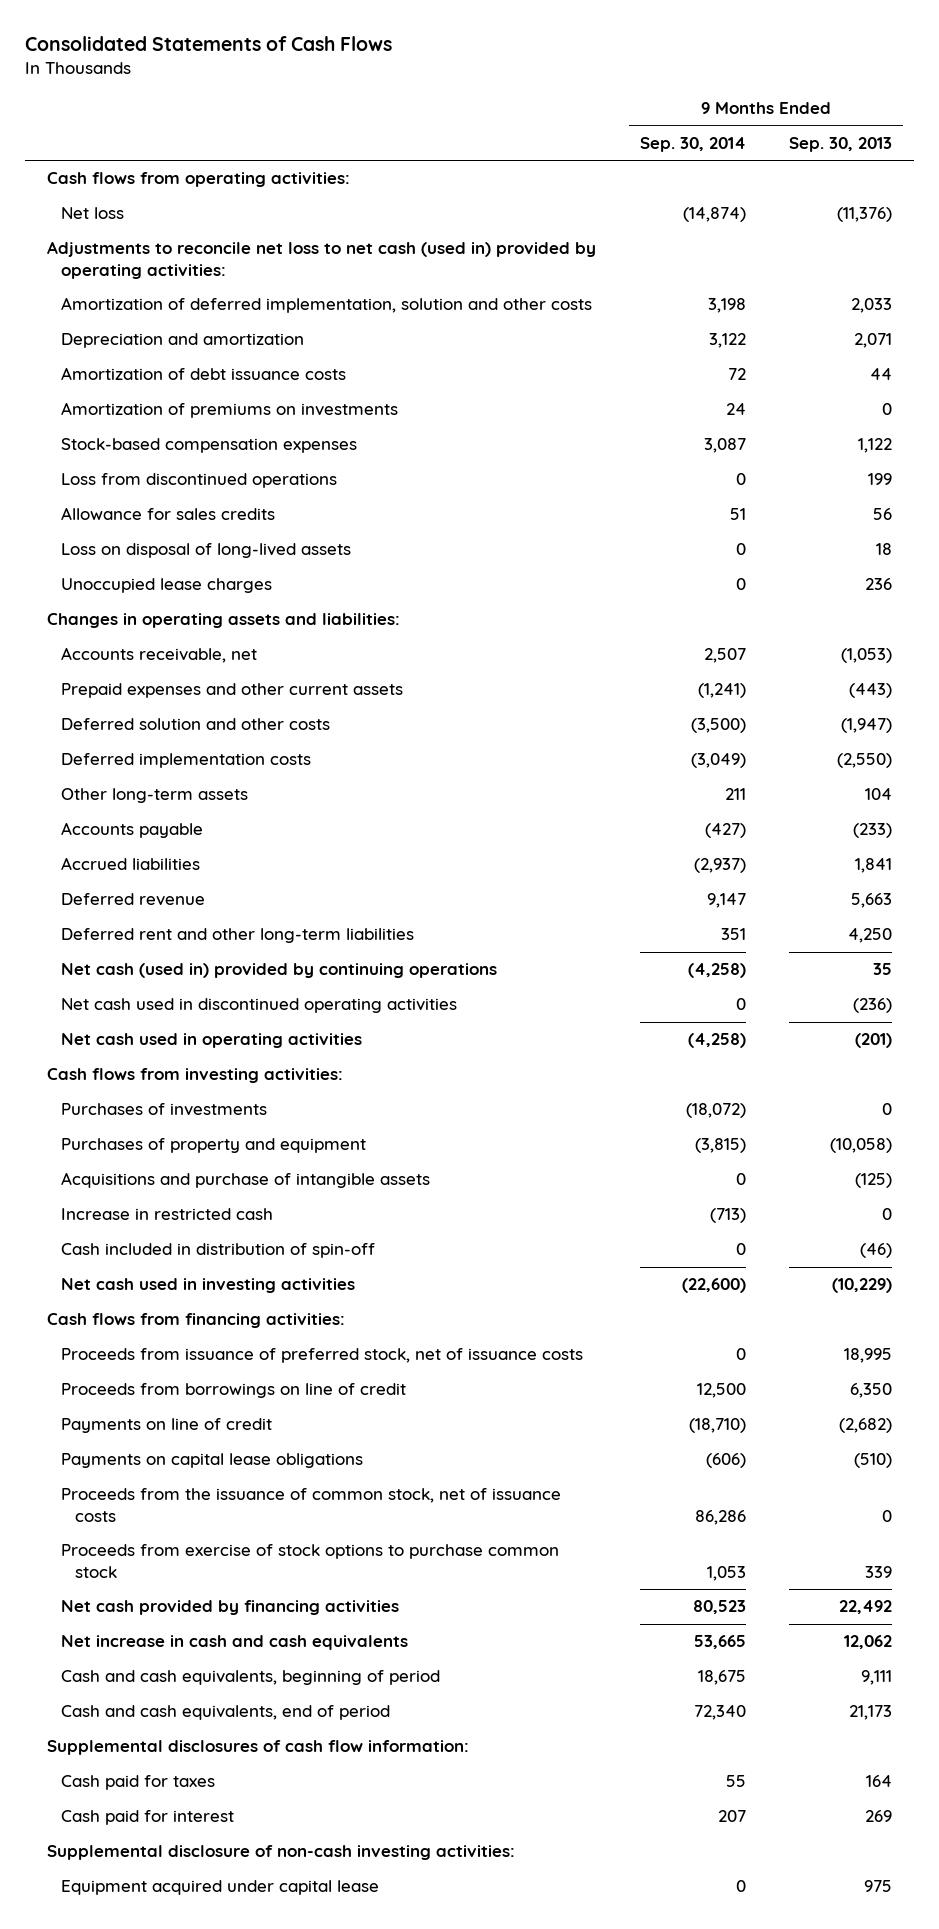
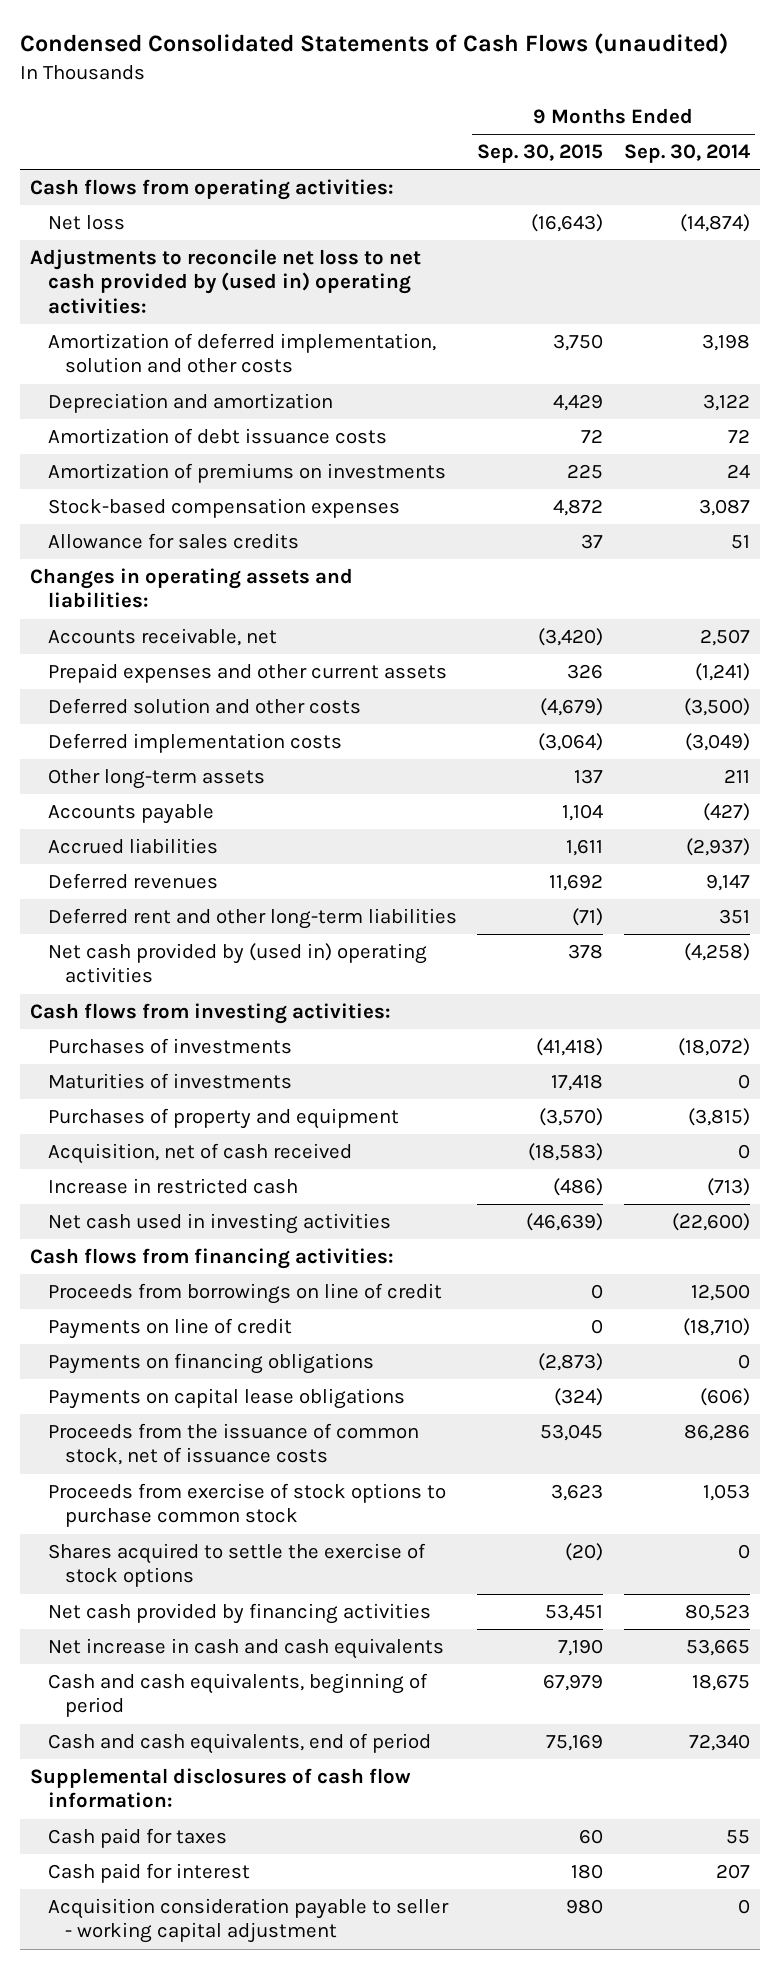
[24,36,392,52] Consolidated Statements of Cash Flows -> [19,33,728,55] Condensed Consolidated Statements of Cash Flows (unaudited)
[789,136,893,152] Sep. 30, 2013 -> none
none -> [477,144,604,164] Sep. 30, 2015
[46,241,596,280] Adjustments to reconcile net loss to net cash (used in) provided by operating activities: -> [30,248,422,315] Adjustments to reconcile net loss to net cash provided by (used in) operating activities:
[61,473,338,489] Loss from discontinued operations -> none
[61,543,352,559] Loss on disposal of long-lived assets -> none
[61,578,273,594] Unoccupied lease charges -> none
[61,893,206,907] Deferred revenue -> [47,872,218,889] Deferred revenues
[61,963,498,979] Net cash (used in) provided by continuing operations -> none
[61,998,458,1014] Net cash used in discontinued operating activities -> none
[61,1033,363,1049] Net cash used in operating activities -> [47,942,427,984] Net cash provided by (used in) operating activities
none -> [47,1072,292,1089] Maturities of investments
[61,1172,431,1189] Acquisitions and purchase of intangible assets -> none
none -> [47,1142,352,1164] Acquisition, net of cash received
[61,1243,376,1259] Cash included in distribution of spin-off -> none
[61,1348,584,1364] Proceeds from issuance of preferred stock, net of issuance costs -> none
none -> [47,1352,374,1374] Payments on financing obligations
none -> [47,1542,426,1588] Shares acquired to settle the exercise of stock options
[46,1845,515,1861] Supplemental disclosure of non-cash investing activities: -> none
[61,1880,380,1896] Equipment acquired under capital lease -> none
none -> [47,1897,449,1944] Acquisition consideration payable to seller - working capital adjustment

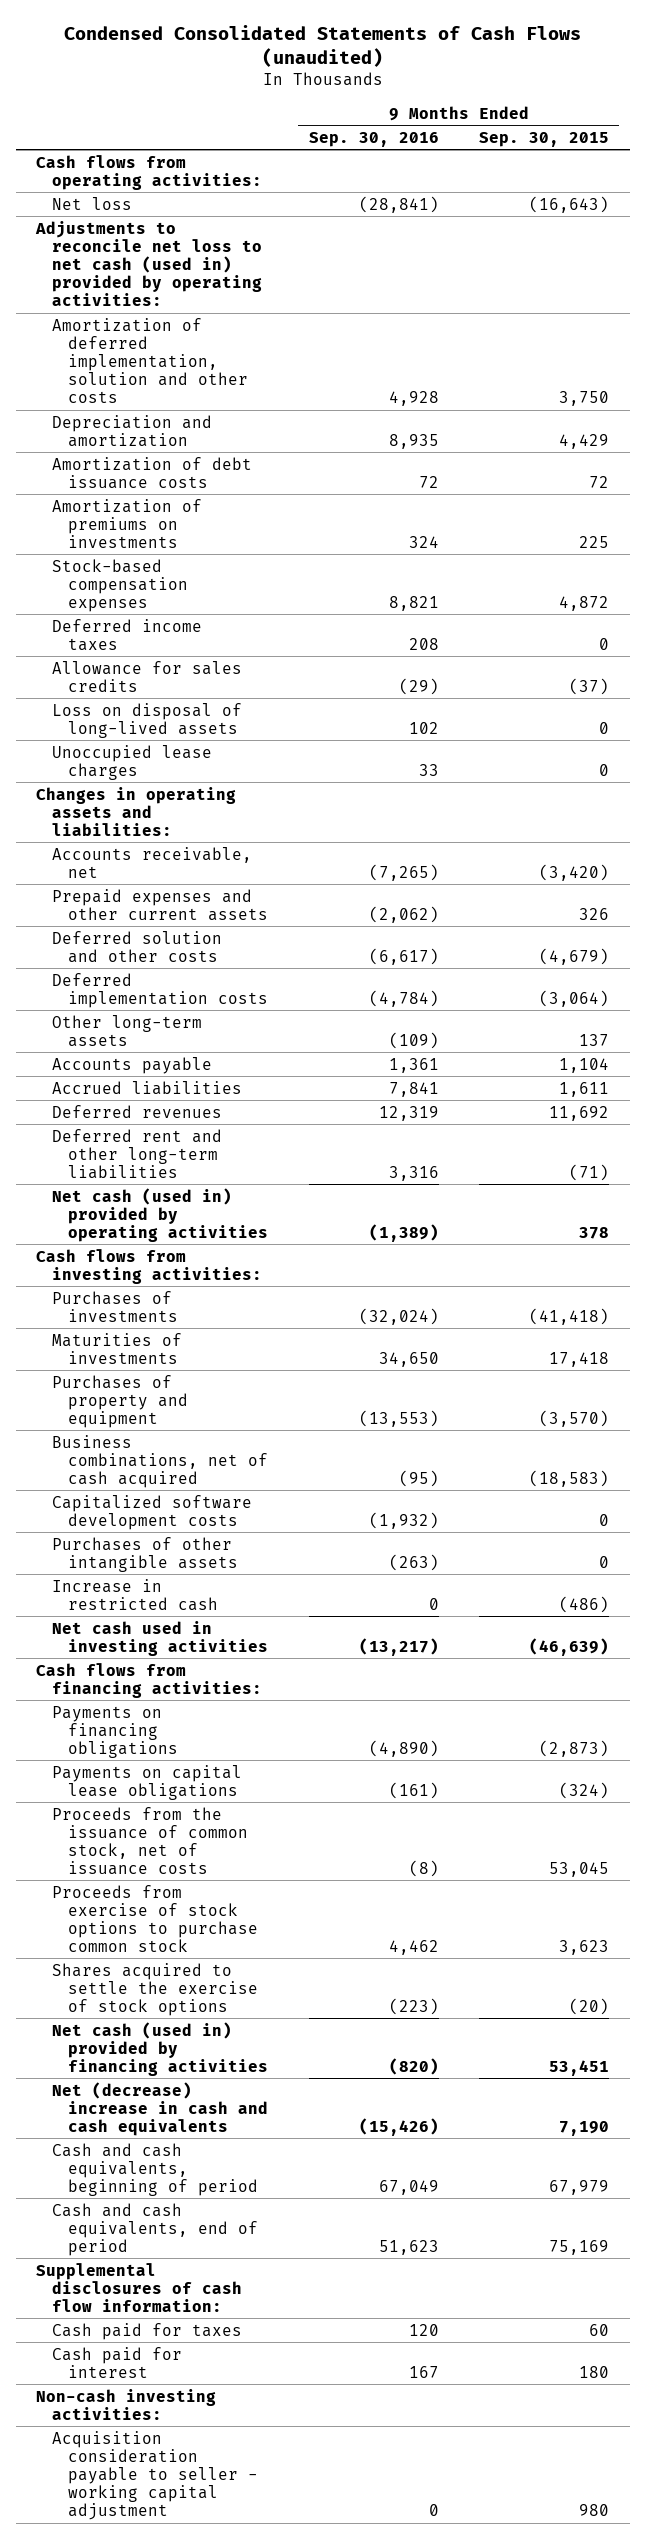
[623,144,750,164] Sep. 30, 2014 -> none
none -> [308,131,439,147] Sep. 30, 2016
[30,248,422,315] Adjustments to reconcile net loss to net cash provided by (used in) operating activities: -> [35,220,263,306] Adjustments to reconcile net loss to net cash (used in) provided by operating activities:
none -> [52,618,203,651] Deferred income taxes
[581,533,604,549] 37 -> [569,677,610,695] (37)
none -> [52,702,243,738] Loss on disposal of long-lived assets
none -> [52,744,213,780] Unoccupied lease charges
[47,942,427,984] Net cash provided by (used in) operating activities -> [52,1187,268,1242] Net cash (used in) provided by operating activities
[47,1142,352,1164] Acquisition, net of cash received -> [52,1434,268,1488] Business combinations, net of cash acquired
none -> [52,1494,253,1530] Capitalized software development costs
none -> [52,1536,238,1572] Purchases of other intangible assets
[47,1282,442,1304] Proceeds from borrowings on line of credit -> none
[47,1317,292,1339] Payments on line of credit -> none
[47,1602,431,1624] Net cash provided by financing activities -> [52,2021,268,2076] Net cash (used in) provided by financing activities
[47,1637,444,1659] Net increase in cash and cash equivalents -> [52,2081,268,2136] Net (decrease) increase in cash and cash equivalents
none -> [36,2388,217,2420] Non-cash investing activities:

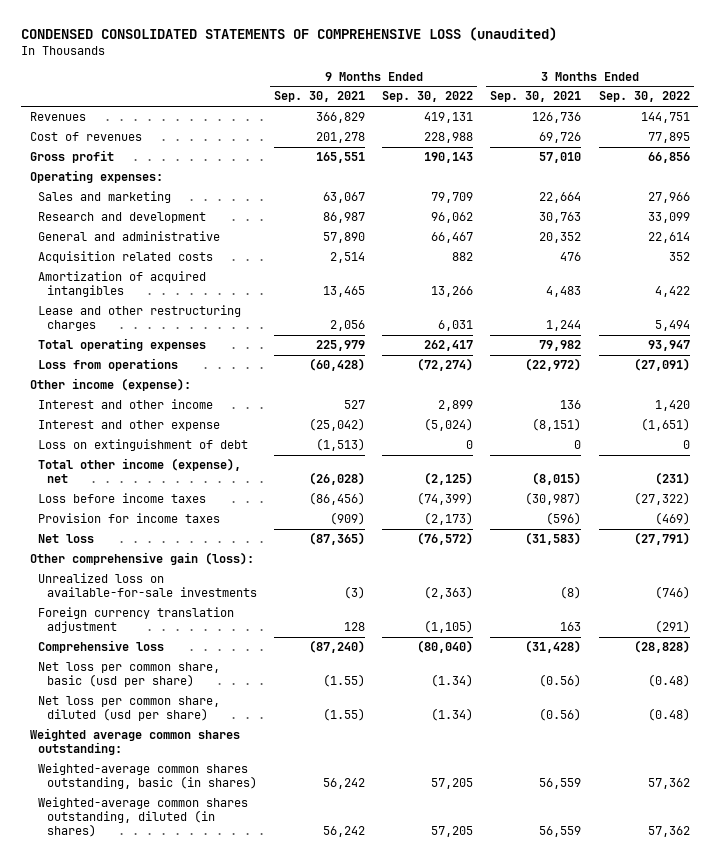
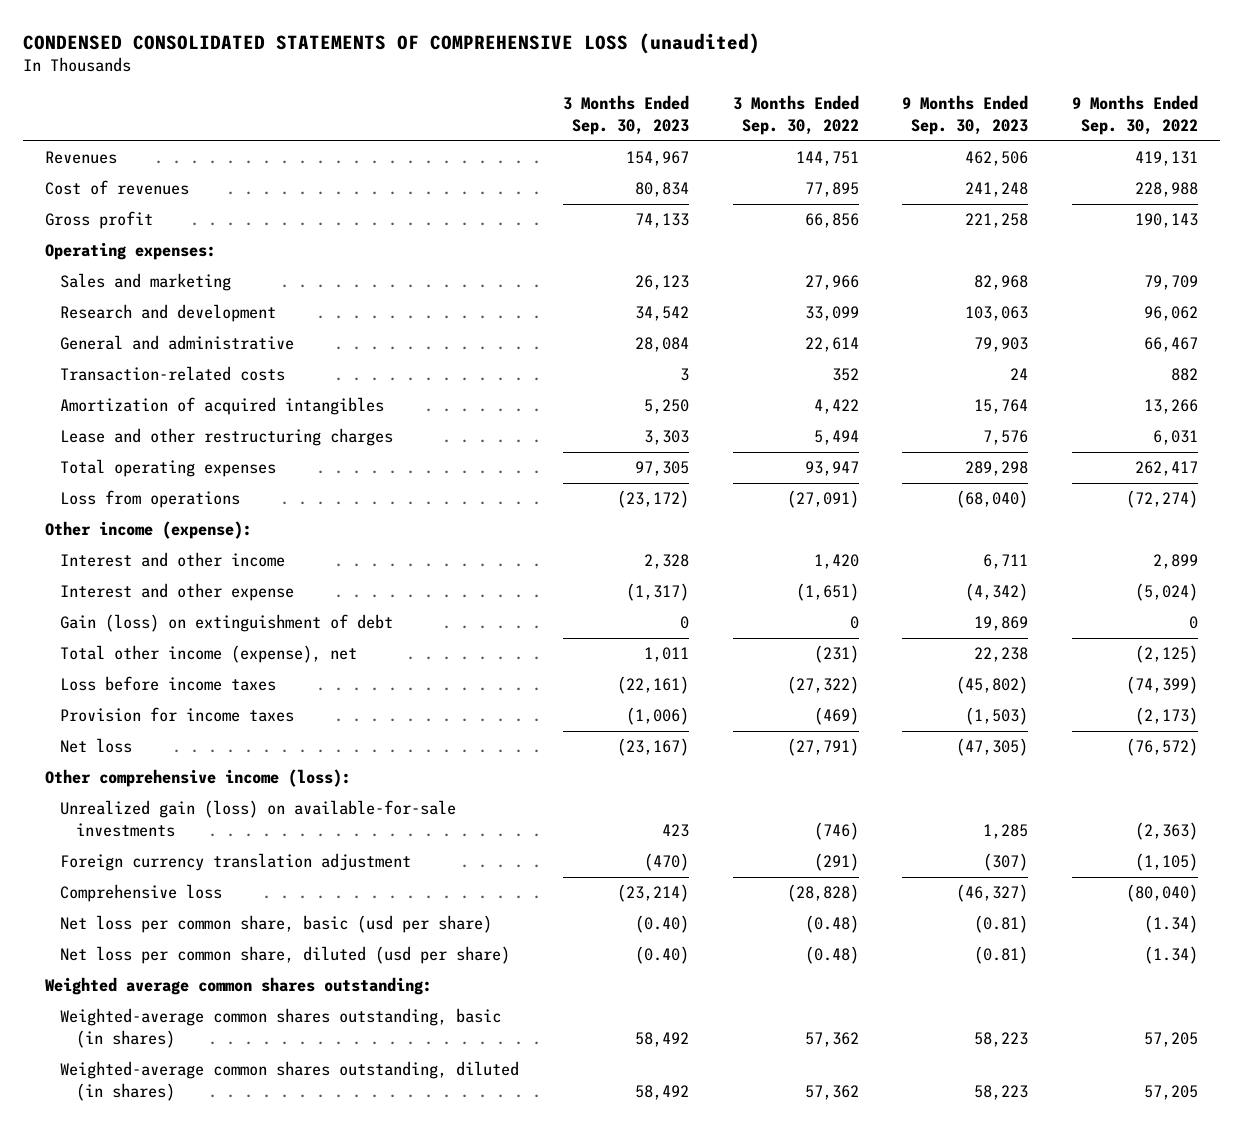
[274,91,366,103] Sep. 30, 2021 -> none
[490,91,582,103] Sep. 30, 2021 -> none
none -> [563,95,690,135] 3 Months Ended Sep. 30, 2023
none -> [902,95,1029,135] 9 Months Ended Sep. 30, 2023
[38,251,214,264] Acquisition related costs -> [60,366,286,382] Transaction-related costs
[38,439,249,452] Loss on extinguishment of debt -> [60,614,394,633] Gain (loss) on extinguishment of debt
[29,552,254,566] Other comprehensive gain (loss): -> [44,769,351,788] Other comprehensive income (loss):
[38,573,257,597] Unrealized loss on available-for-sale investments -> [60,800,457,837] Unrealized gain (loss) on available-for-sale investments

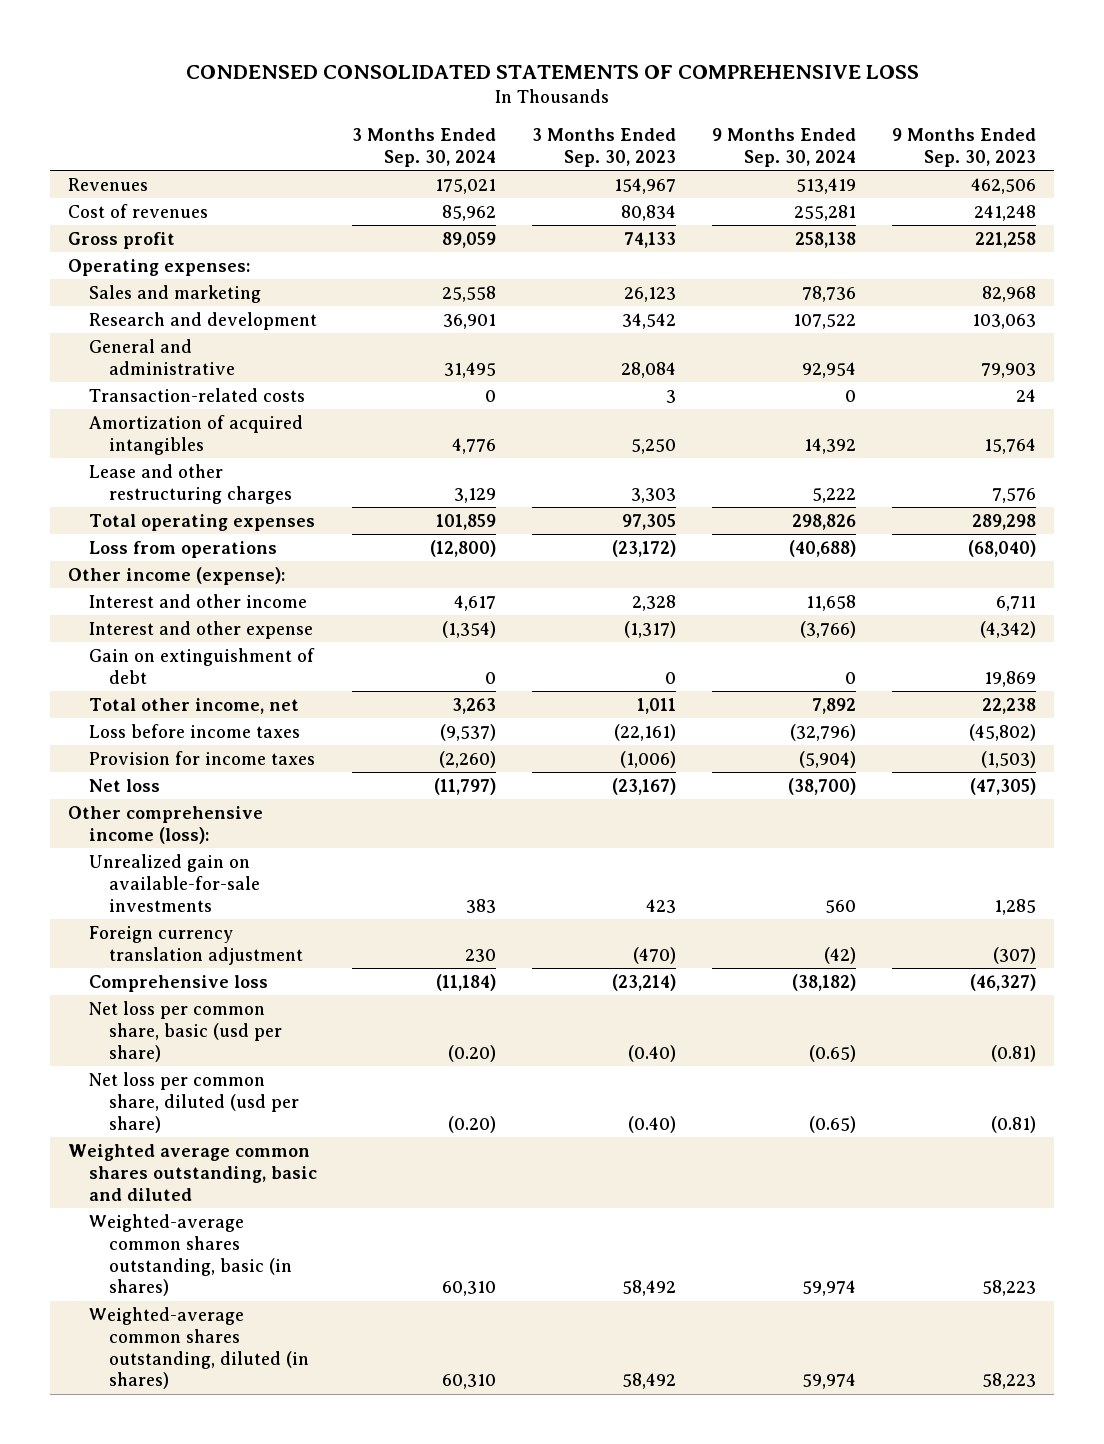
[23,32,761,54] CONDENSED CONSOLIDATED STATEMENTS OF COMPREHENSIVE LOSS (unaudited) -> [186,64,920,79] CONDENSED CONSOLIDATED STATEMENTS OF COMPREHENSIVE LOSS
[732,95,859,135] 3 Months Ended Sep. 30, 2022 -> none
[1071,95,1198,135] 9 Months Ended Sep. 30, 2022 -> none
none -> [352,128,497,168] 3 Months Ended Sep. 30, 2024
none -> [712,128,857,168] 9 Months Ended Sep. 30, 2024
[60,614,394,633] Gain (loss) on extinguishment of debt -> [88,647,315,684] Gain on extinguishment of debt
[60,645,358,664] Total other income (expense), net -> [88,697,299,714] Total other income, net
[60,800,457,837] Unrealized gain (loss) on available-for-sale investments -> [88,853,261,912] Unrealized gain on available-for-sale investments
[44,977,432,996] Weighted average common shares outstanding: -> [68,1143,317,1201] Weighted average common shares outstanding, basic and diluted

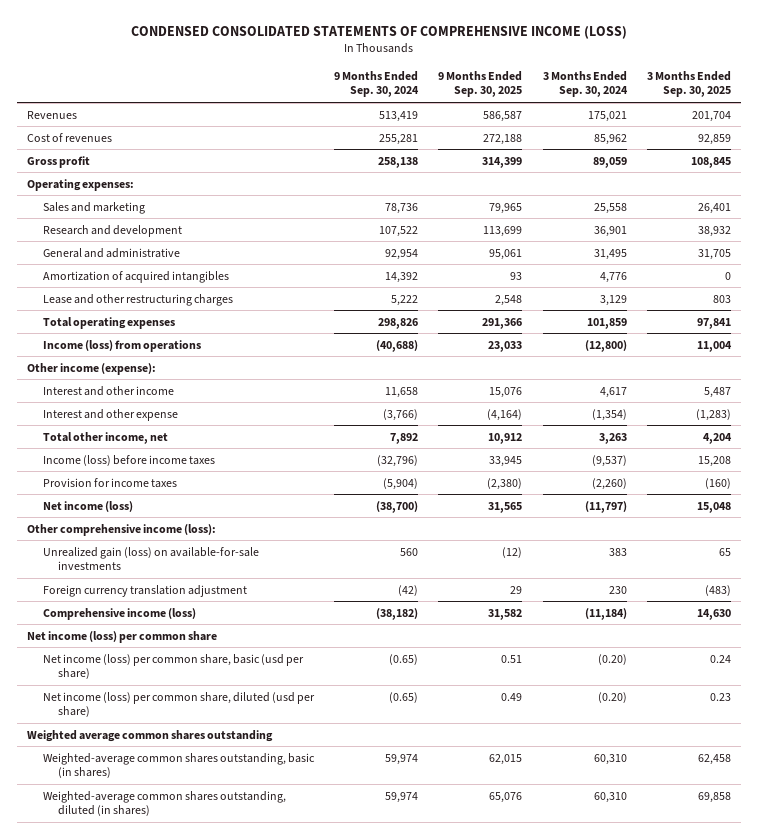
[186,64,920,79] CONDENSED CONSOLIDATED STATEMENTS OF COMPREHENSIVE LOSS -> [130,25,627,39] CONDENSED CONSOLIDATED STATEMENTS OF COMPREHENSIVE INCOME (LOSS)
[532,128,677,168] 3 Months Ended Sep. 30, 2023 -> none
[891,128,1036,168] 9 Months Ended Sep. 30, 2023 -> none
none -> [438,70,523,98] 9 Months Ended Sep. 30, 2025
none -> [646,70,731,98] 3 Months Ended Sep. 30, 2025
[88,387,305,402] Transaction-related costs -> none
[88,540,277,558] Loss from operations -> [42,339,201,352] Income (loss) from operations
[88,647,315,684] Gain on extinguishment of debt -> none
[88,723,300,738] Loss before income taxes -> [42,454,215,466] Income (loss) before income taxes
[88,778,160,792] Net loss -> [42,500,133,512] Net income (loss)
[88,853,261,912] Unrealized gain on available-for-sale investments -> [42,546,259,571] Unrealized gain (loss) on available-for-sale investments
[88,974,268,992] Comprehensive loss -> [42,607,196,620] Comprehensive income (loss)
none -> [26,630,217,643] Net income (loss) per common share
[88,1000,283,1062] Net loss per common share, basic (usd per share) -> [42,653,304,680] Net income (loss) per common share, basic (usd per share)
[88,1071,300,1133] Net loss per common share, diluted (usd per share) -> [42,691,315,718] Net income (loss) per common share, diluted (usd per share)
[68,1143,317,1201] Weighted average common shares outstanding, basic and diluted -> [26,729,273,742] Weighted average common shares outstanding

